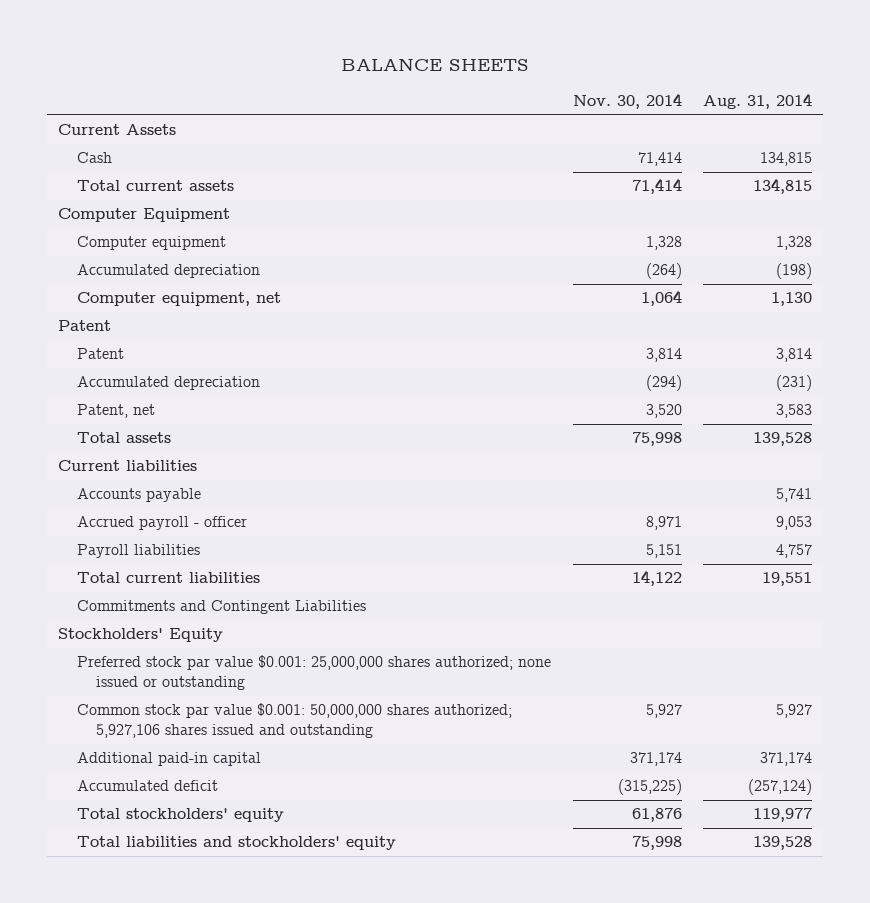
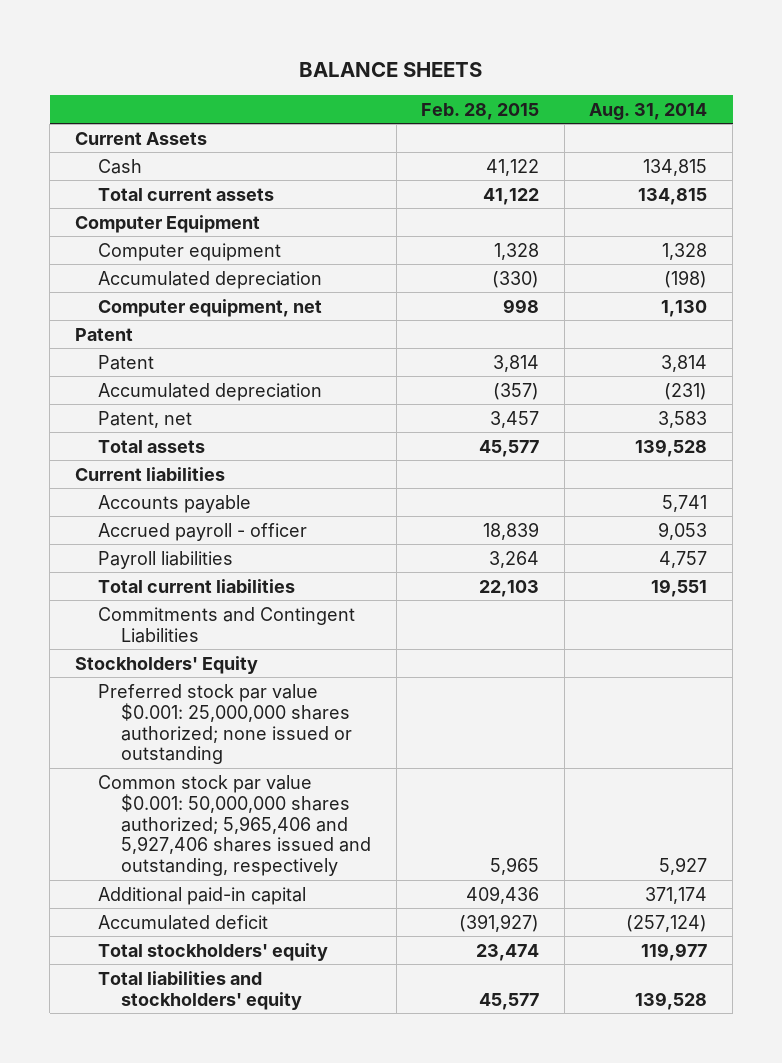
[572,93,682,110] Nov. 30, 2014 -> none
none -> [421,102,540,120] Feb. 28, 2015
[77,703,513,739] Common stock par value $0.001: 50,000,000 shares authorized; 5,927,106 shares issued and outstanding -> [97,774,372,877] Common stock par value $0.001: 50,000,000 shares authorized; 5,965,406 and 5,927,406 shares issued and outstanding, respectively

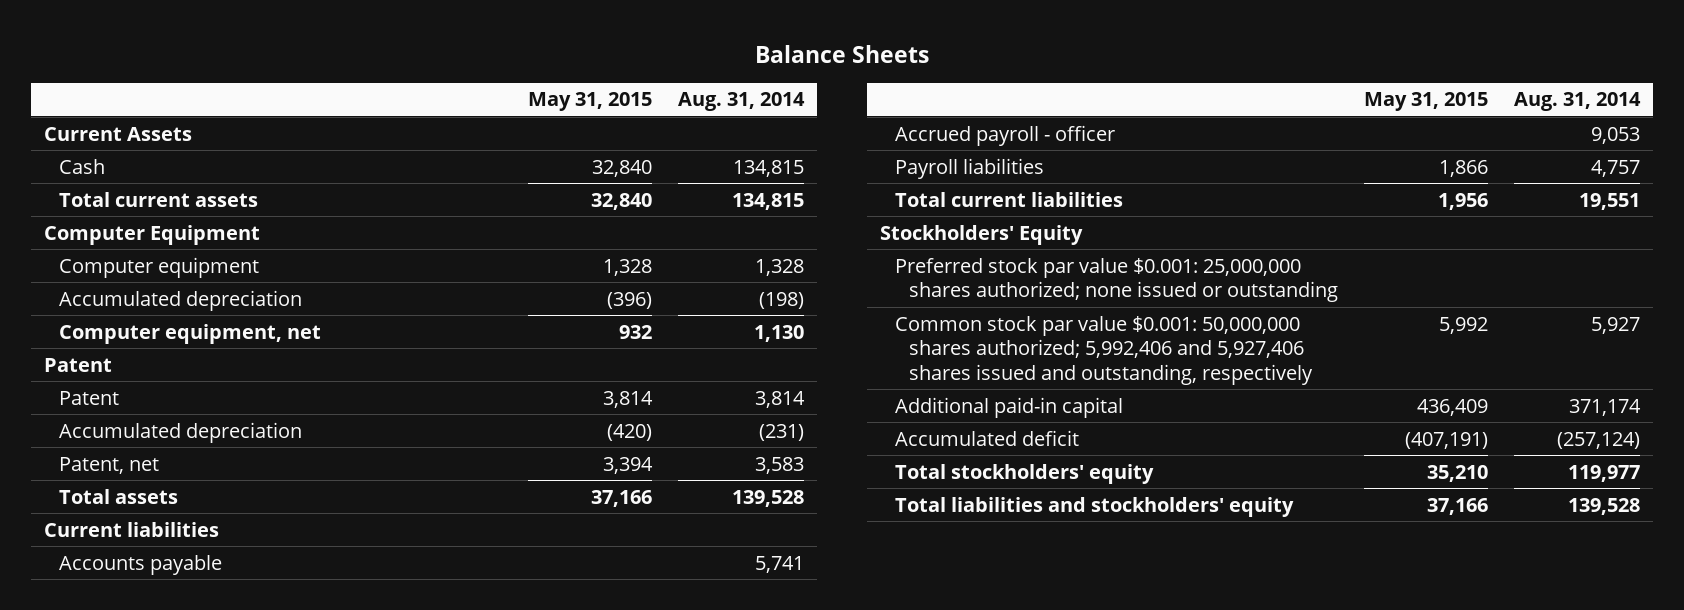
[299,62,483,78] BALANCE SHEETS -> [755,44,930,63] Balance Sheets
[421,102,540,120] Feb. 28, 2015 -> none
none -> [528,92,653,112] May 31, 2015
[97,606,355,643] Commitments and Contingent Liabilities -> none
[97,774,372,877] Common stock par value $0.001: 50,000,000 shares authorized; 5,965,406 and 5,927,406 shares issued and outstanding, respectively -> [894,315,1314,385] Common stock par value $0.001: 50,000,000 shares authorized; 5,992,406 and 5,927,406 shares issued and outstanding, respectively

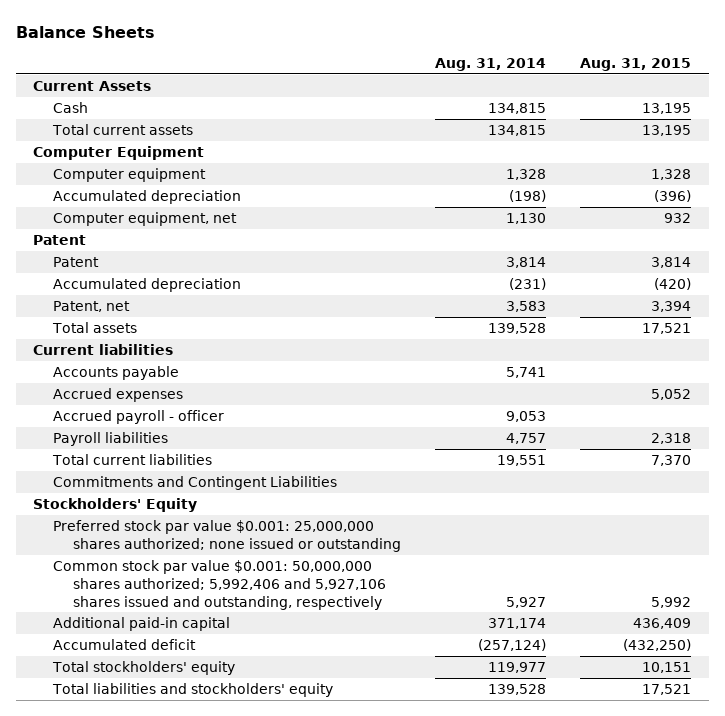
[528,92,653,112] May 31, 2015 -> none
none -> [580,57,692,71] Aug. 31, 2015
none -> [53,387,184,402] Accrued expenses
none -> [53,475,338,490] Commitments and Contingent Liabilities
[894,315,1314,385] Common stock par value $0.001: 50,000,000 shares authorized; 5,992,406 and 5,927,406 shares issued and outstanding, respectively -> [53,559,387,610] Common stock par value $0.001: 50,000,000 shares authorized; 5,992,406 and 5,927,106 shares issued and outstanding, respectively

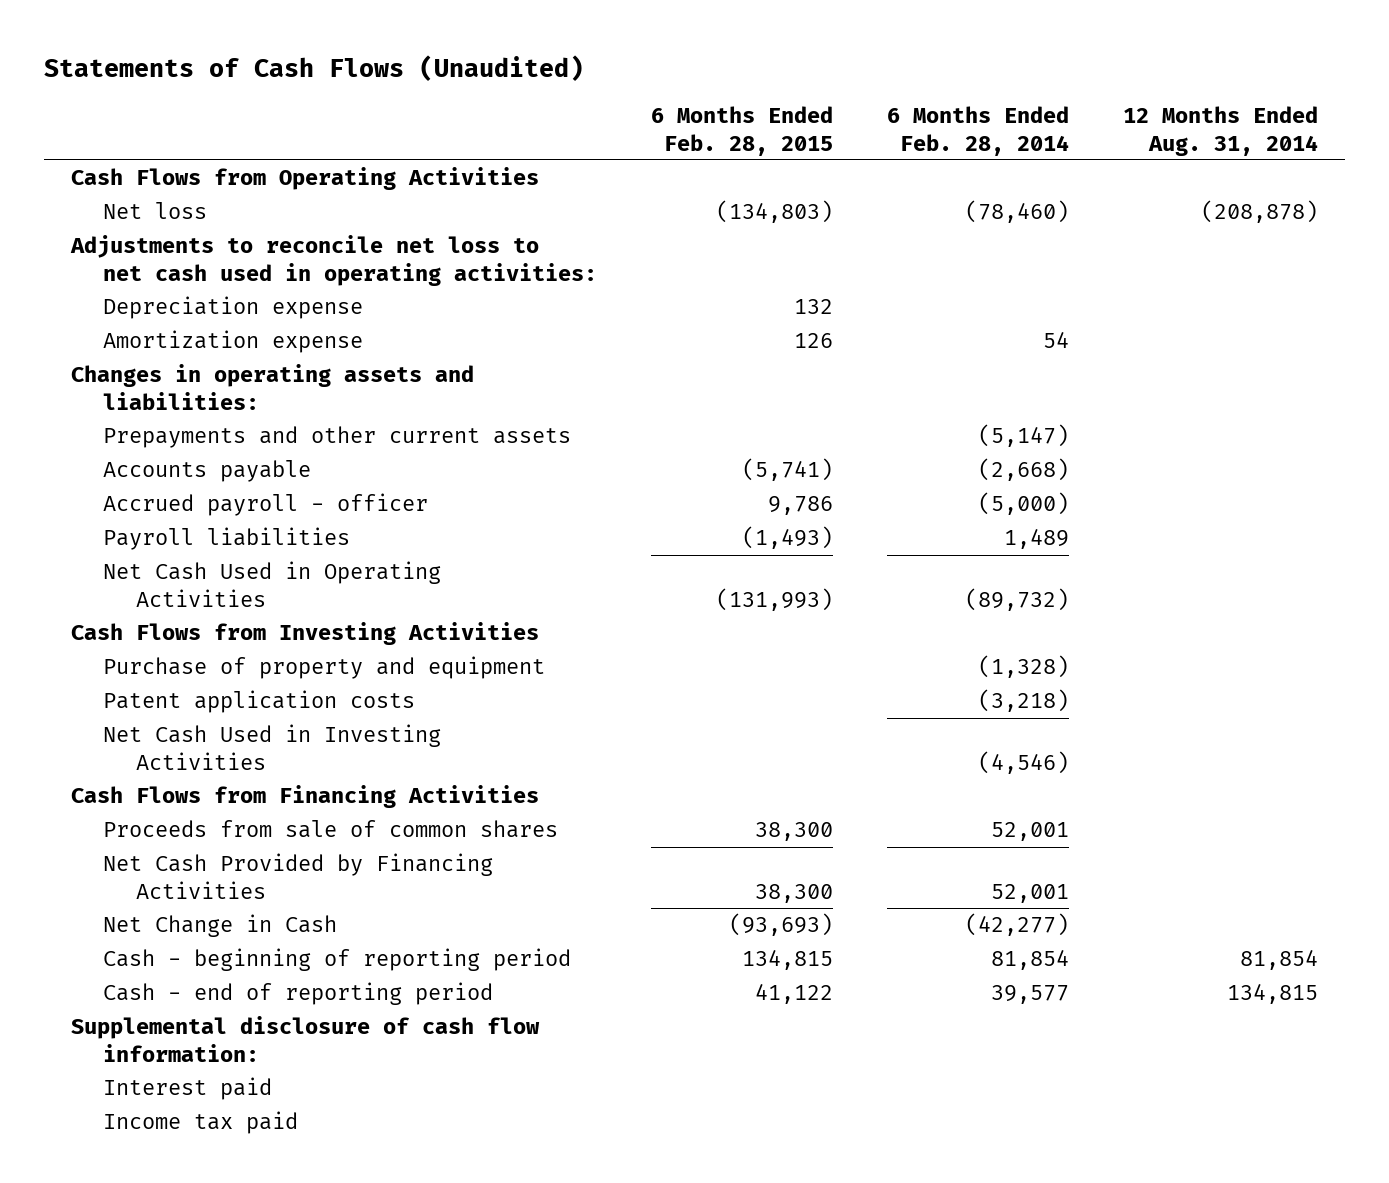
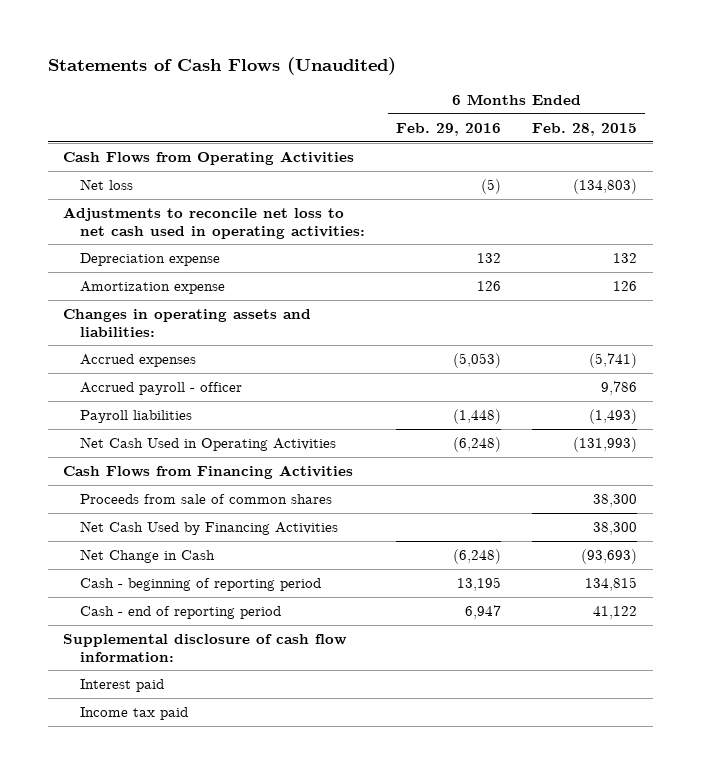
[887,105,1070,156] 6 Months Ended Feb. 28, 2014 -> none
[1122,105,1318,156] 12 Months Ended Aug. 31, 2014 -> none
none -> [396,123,502,137] Feb. 29, 2016
[103,426,572,449] Prepayments and other current assets -> none
[103,460,312,483] Accounts payable -> [79,354,196,368] Accrued expenses
[70,622,539,646] Cash Flows from Investing Activities -> none
[103,656,546,680] Purchase of property and equipment -> none
[103,690,416,714] Patent application costs -> none
[103,724,442,771] Net Cash Used in Investing Activities -> none
[103,853,494,900] Net Cash Provided by Financing Activities -> [79,521,338,536] Net Cash Used by Financing Activities

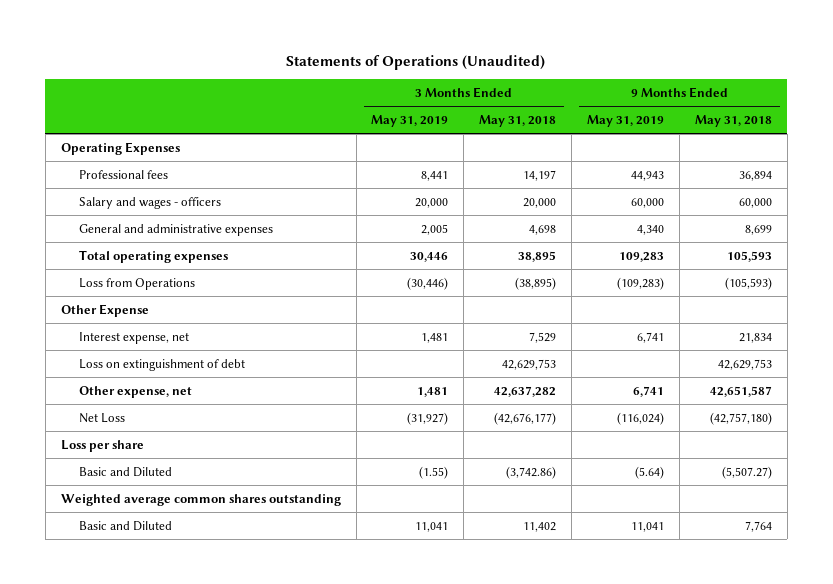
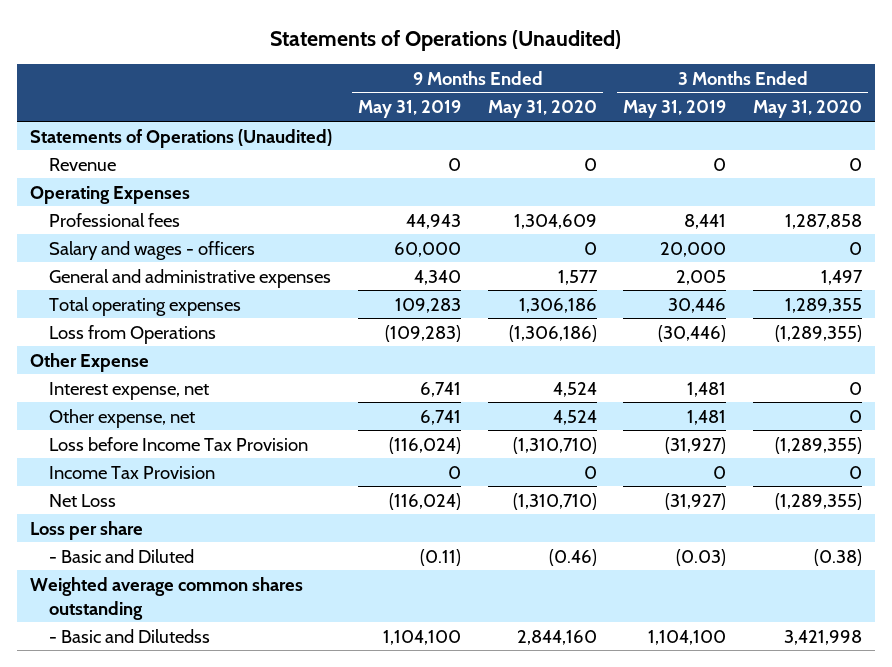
[479,114,557,127] May 31, 2018 -> none
[694,114,772,127] May 31, 2018 -> none
none -> [487,100,597,119] May 31, 2020
none -> [752,100,862,119] May 31, 2020
none -> [29,128,332,148] Statements of Operations (Unaudited)
none -> [48,157,116,171] Revenue
[78,358,245,371] Loss on extinguishment of debt -> none
none -> [48,436,308,451] Loss before Income Tax Provision
none -> [48,465,215,479] Income Tax Provision
[78,466,172,477] Basic and Diluted -> [48,548,194,563] - Basic and Diluted
[419,465,449,479] (1.55) -> [676,548,727,566] (0.03)
[635,465,665,479] (5.64) -> [420,548,462,566] (0.11)
[78,520,172,531] Basic and Diluted -> [48,628,210,643] - Basic and Dilutedss
[415,521,449,532] 11,041 -> [648,629,727,645] 1,104,100
[631,521,665,532] 11,041 -> [383,629,462,645] 1,104,100

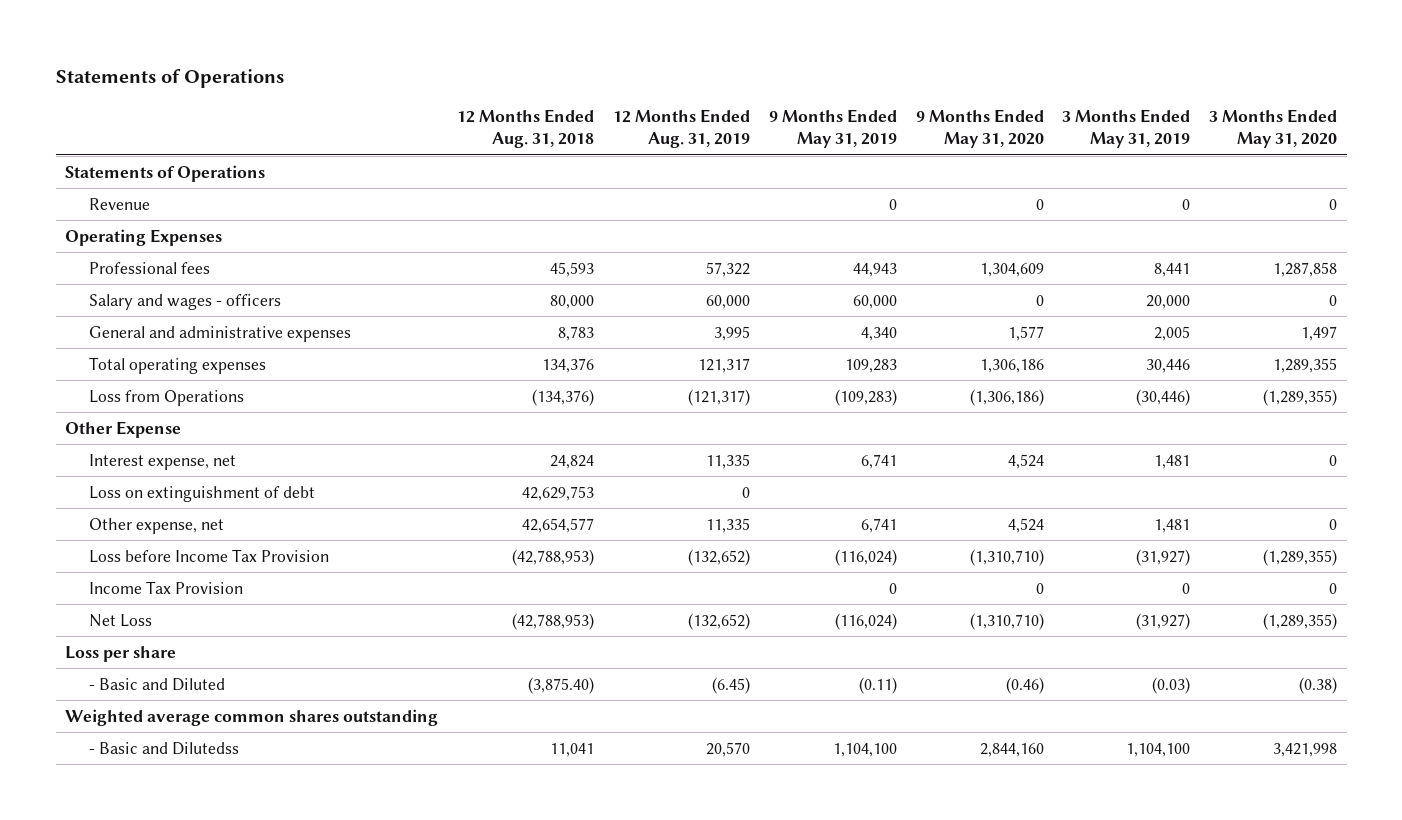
[269,29,621,51] Statements of Operations (Unaudited) -> [55,69,284,89] Statements of Operations
none -> [457,109,595,149] 12 Months Ended Aug. 31, 2018
none -> [612,109,750,149] 12 Months Ended Aug. 31, 2019
[29,128,332,148] Statements of Operations (Unaudited) -> [65,164,266,182] Statements of Operations
none -> [88,485,315,502] Loss on extinguishment of debt

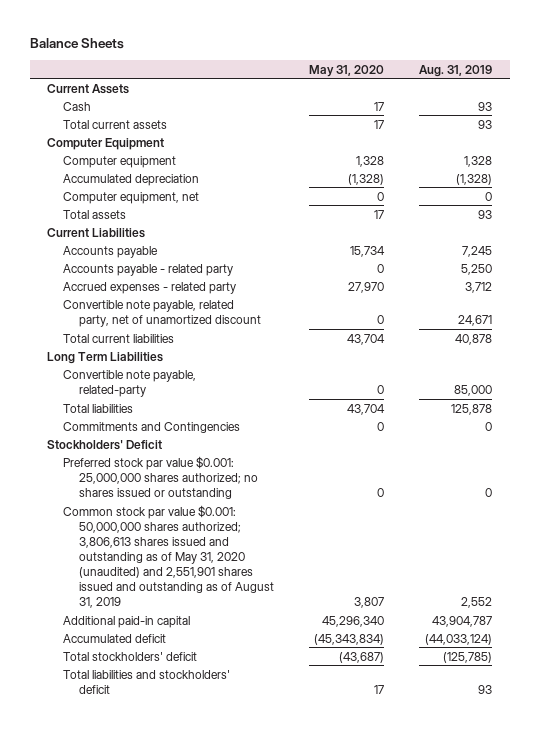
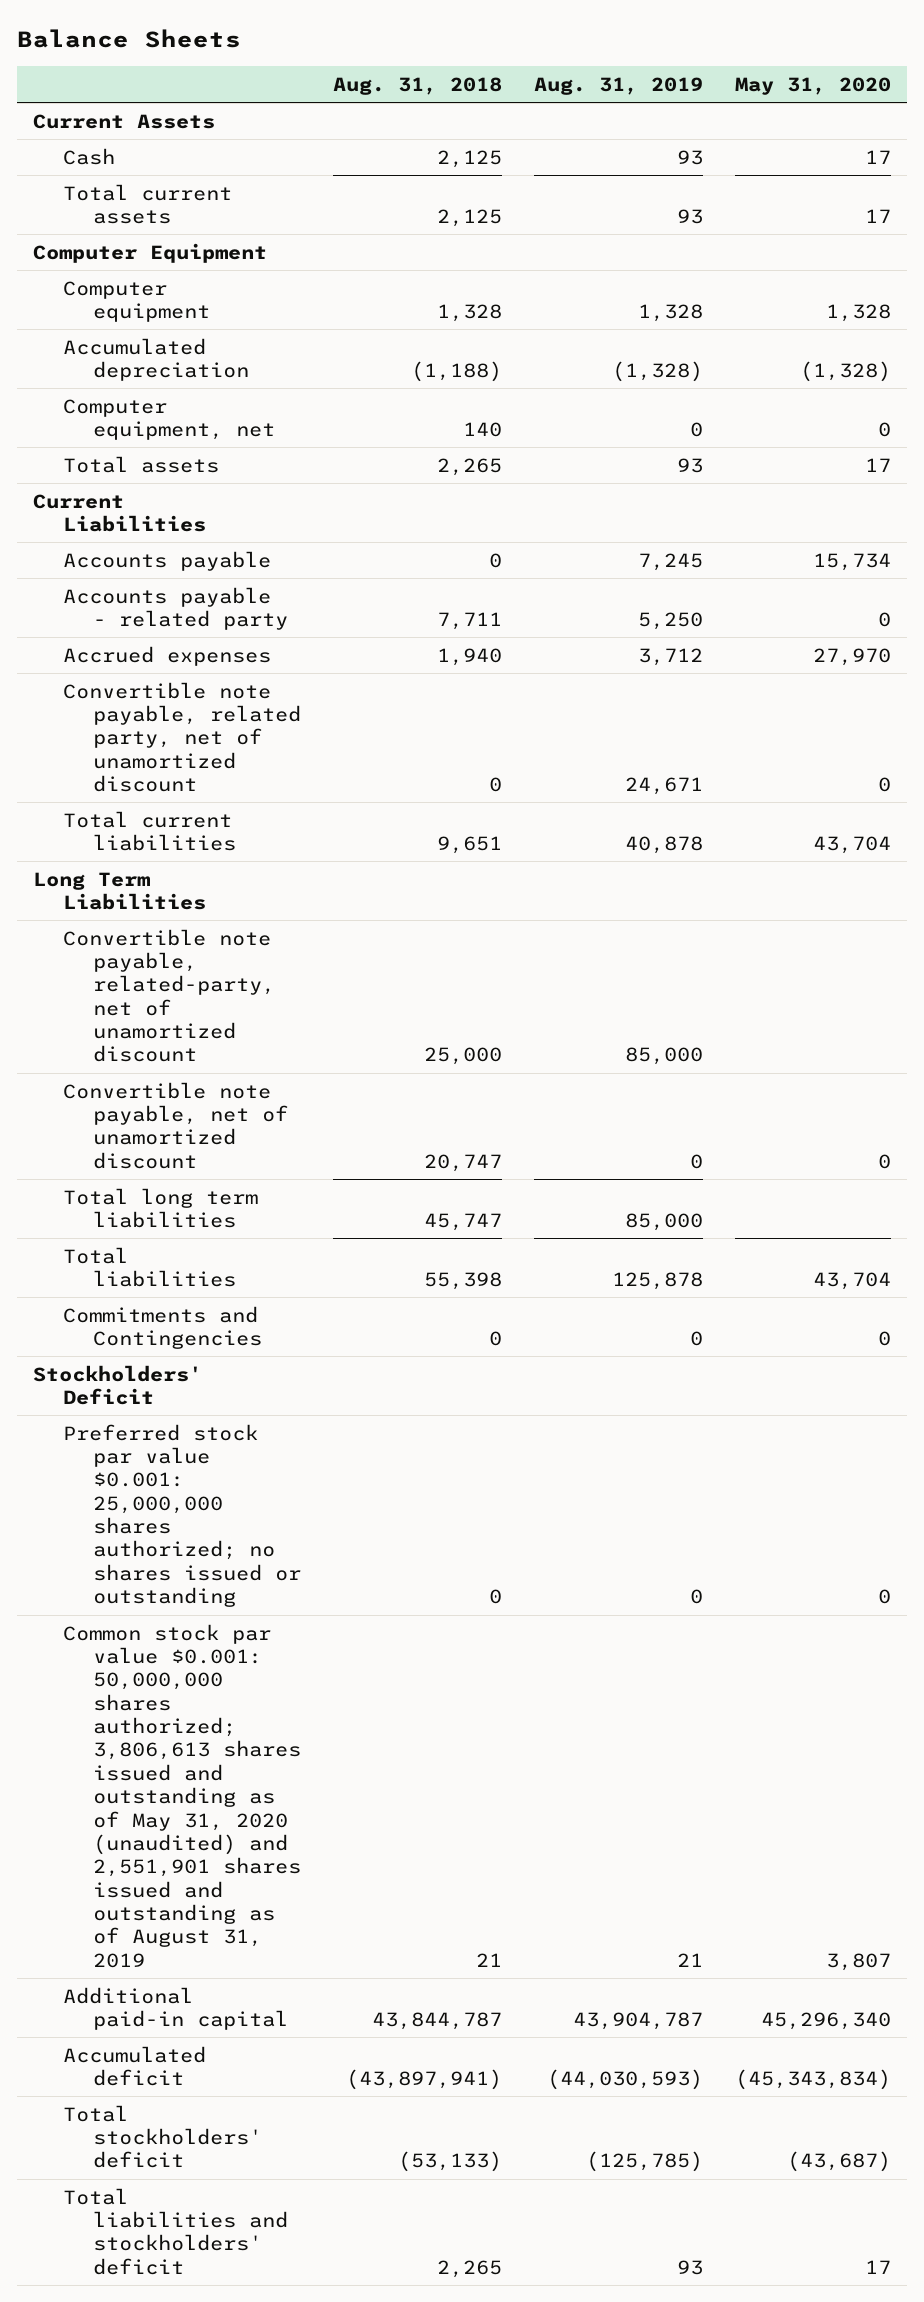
none -> [332,76,502,95] Aug. 31, 2018
[63,281,237,294] Accrued expenses - related party -> [63,645,272,666] Accrued expenses
none -> [63,928,275,1063] Convertible note payable, related-party, net of unamortized discount
[63,369,197,397] Convertible note payable, related-party -> [63,1081,288,1169] Convertible note payable, net of unamortized discount
[454,384,493,396] 85,000 -> [689,1153,703,1169] 0
none -> [63,1187,259,1229] Total long term liabilities
[461,597,493,609] 2,552 -> [676,1952,703,1967] 21
[425,633,493,645] (44,033,124) -> [546,2069,703,2091] (44,030,593)

